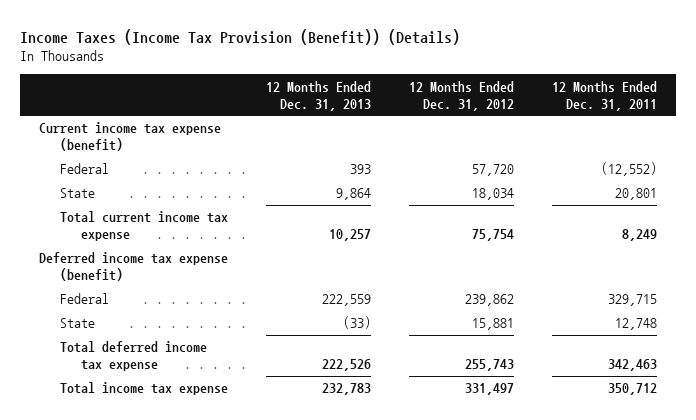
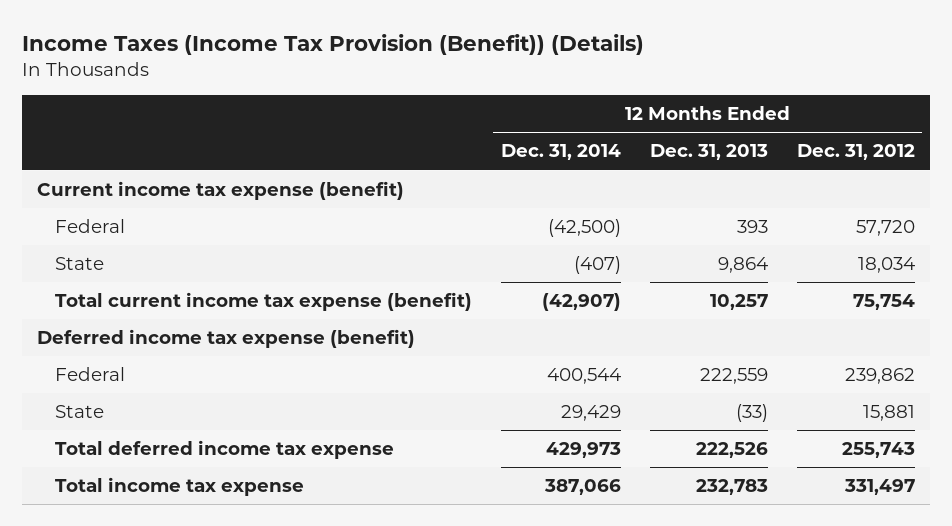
[551,80,657,111] 12 Months Ended Dec. 31, 2011 -> none
none -> [500,144,621,161] Dec. 31, 2014
[59,211,228,242] Total current income tax expense -> [54,292,472,312] Total current income tax expense (benefit)

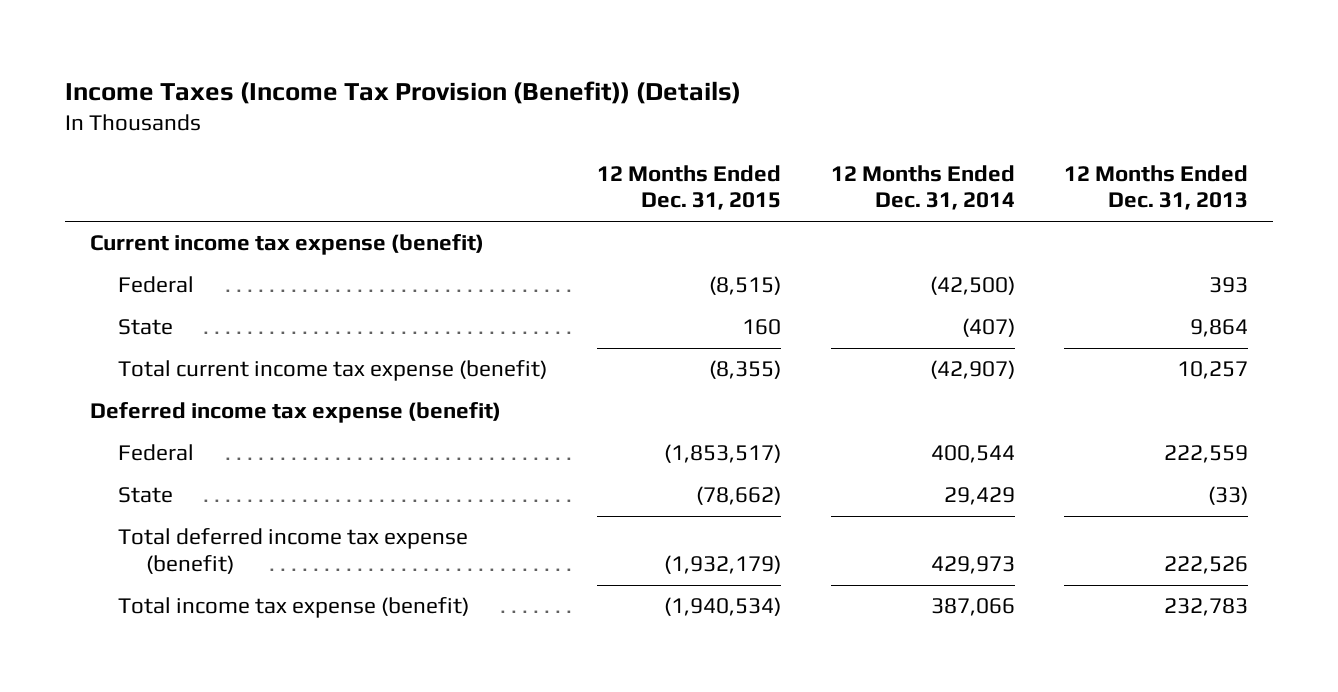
[796,144,915,161] Dec. 31, 2012 -> none
none -> [596,164,781,211] 12 Months Ended Dec. 31, 2015
[54,440,394,460] Total deferred income tax expense -> [117,528,468,575] Total deferred income tax expense (benefit)
[54,477,304,497] Total income tax expense -> [117,597,469,619] Total income tax expense (benefit)

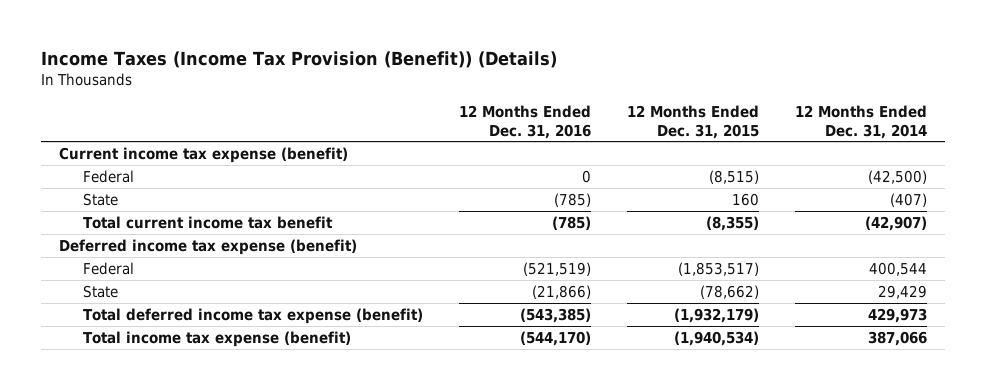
[1064,164,1249,211] 12 Months Ended Dec. 31, 2013 -> none
none -> [458,105,591,139] 12 Months Ended Dec. 31, 2016
[117,360,547,382] Total current income tax expense (benefit) -> [82,215,333,229] Total current income tax benefit

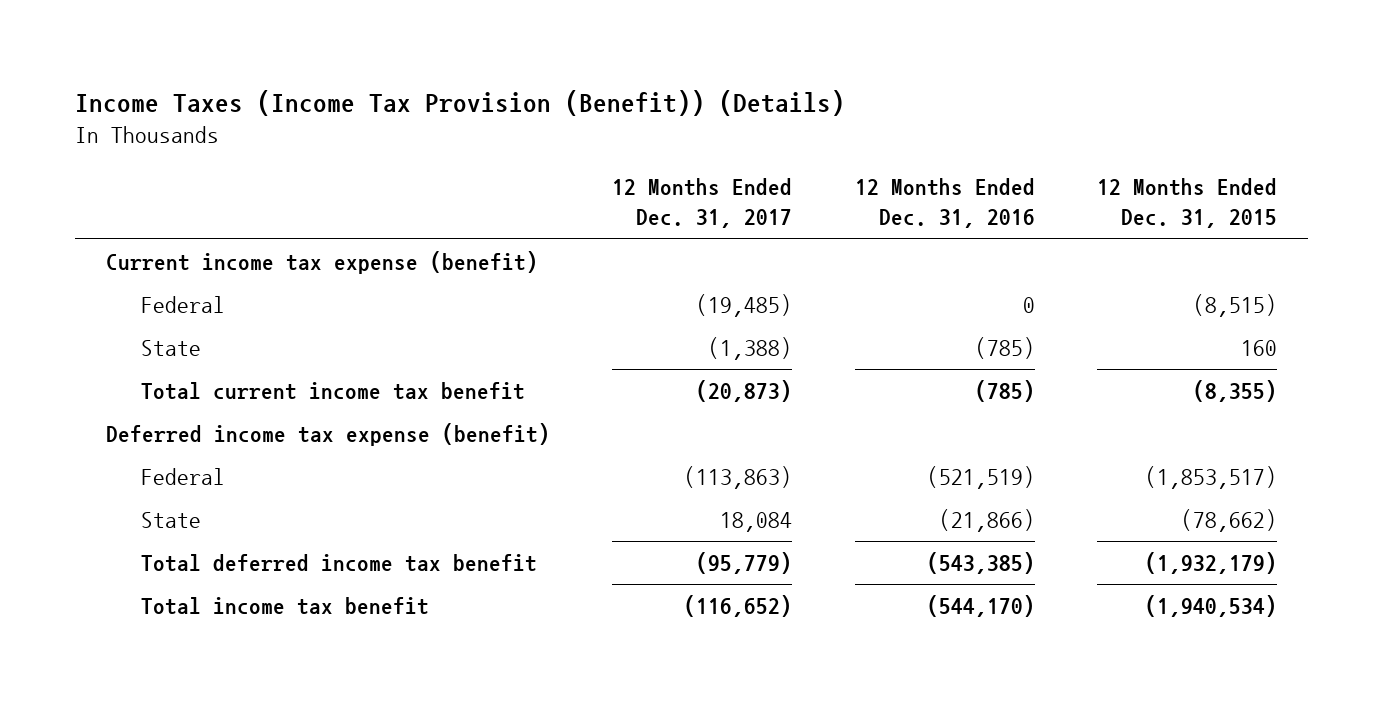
[795,105,928,139] 12 Months Ended Dec. 31, 2014 -> none
none -> [612,178,793,229] 12 Months Ended Dec. 31, 2017
[82,307,423,324] Total deferred income tax expense (benefit) -> [140,554,537,573] Total deferred income tax benefit
[82,330,351,347] Total income tax expense (benefit) -> [140,597,429,616] Total income tax benefit

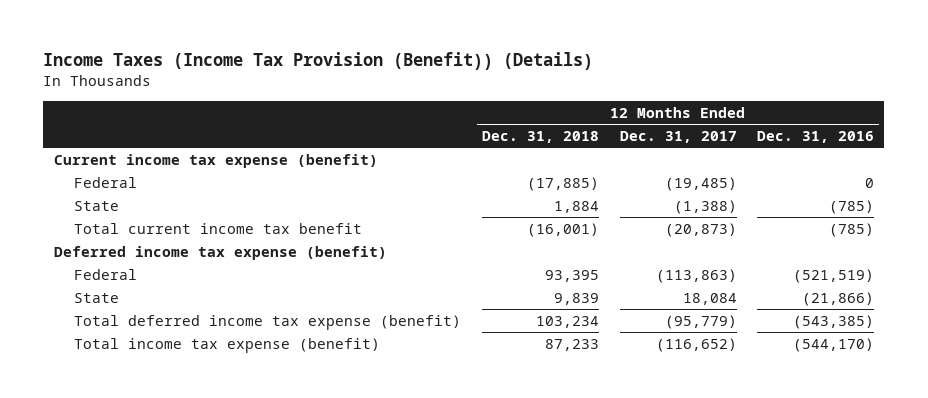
[1096,178,1277,229] 12 Months Ended Dec. 31, 2015 -> none
none -> [482,130,600,143] Dec. 31, 2018
[140,554,537,573] Total deferred income tax benefit -> [74,314,462,330] Total deferred income tax expense (benefit)
[140,597,429,616] Total income tax benefit -> [74,337,381,353] Total income tax expense (benefit)

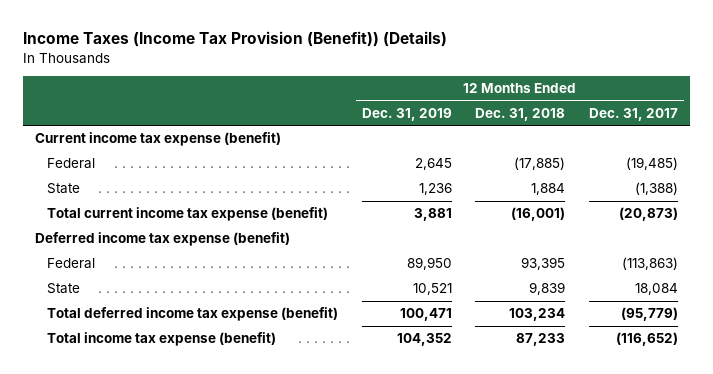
[757,130,875,143] Dec. 31, 2016 -> none
none -> [361,107,452,121] Dec. 31, 2019
[74,222,363,234] Total current income tax benefit -> [46,207,328,222] Total current income tax expense (benefit)

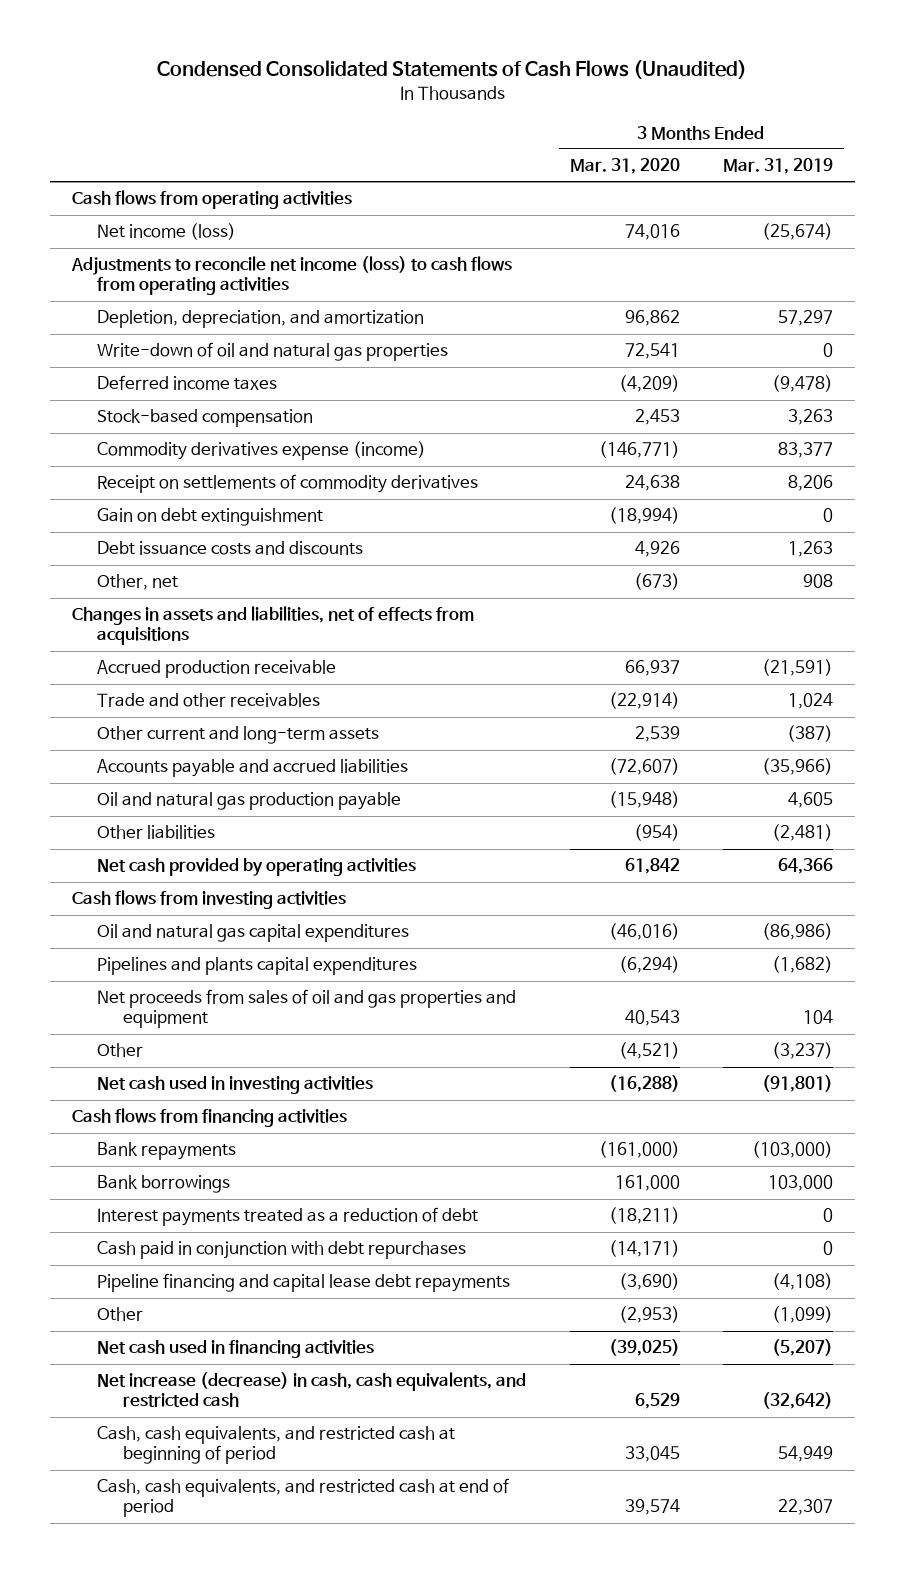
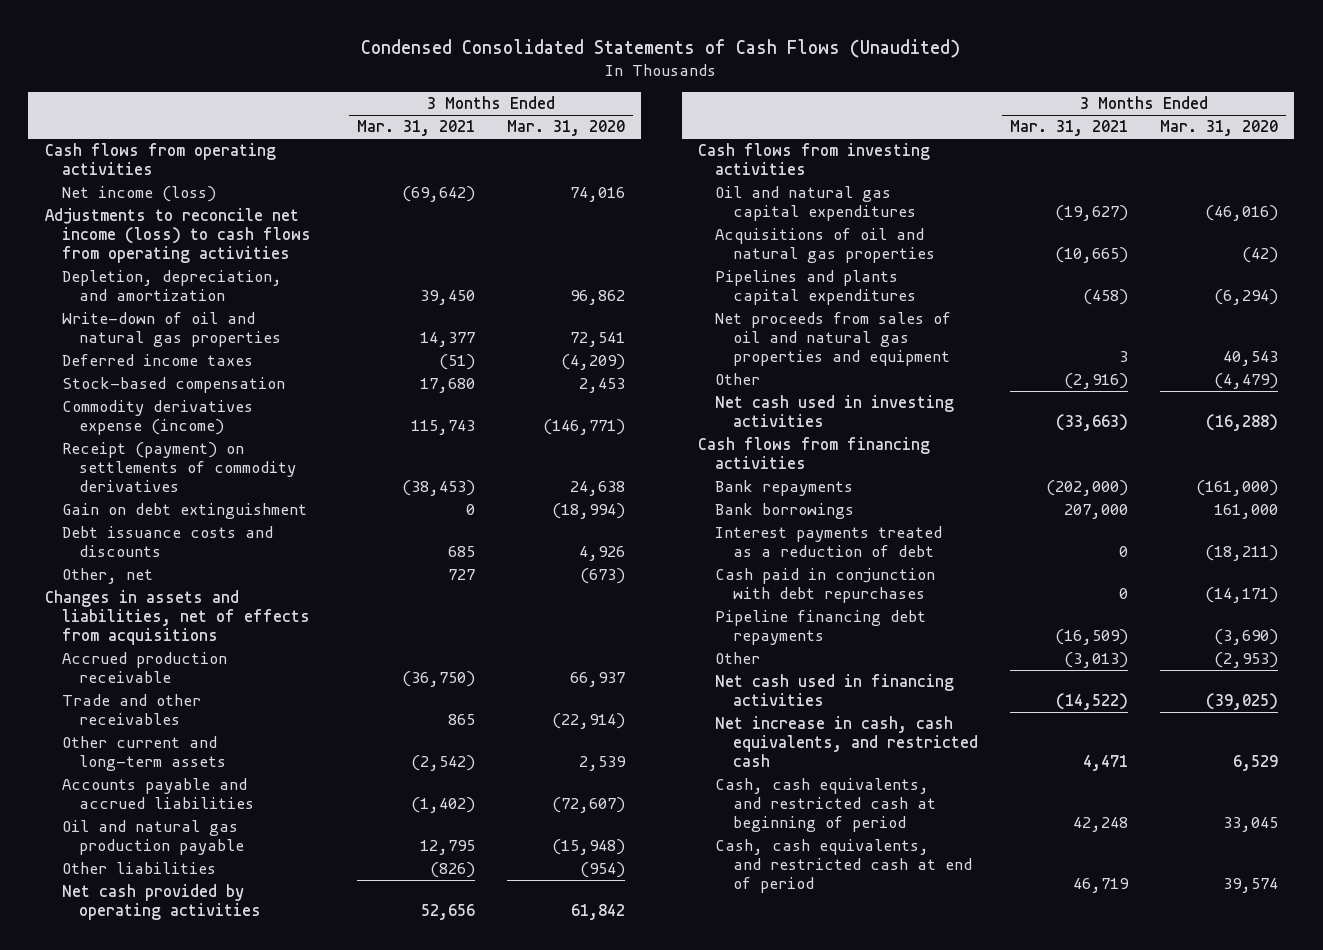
[722,158,833,175] Mar. 31, 2019 -> none
none -> [356,120,475,137] Mar. 31, 2021
[97,474,479,494] Receipt on settlements of commodity derivatives -> [61,442,297,493] Receipt (payment) on settlements of commodity derivatives
none -> [715,228,935,264] Acquisitions of oil and natural gas properties
[97,989,517,1029] Net proceeds from sales of oil and gas properties and equipment -> [715,312,952,367] Net proceeds from sales of oil and natural gas properties and equipment
[618,1042,680,1060] (4,521) -> [1214,373,1279,390] (4,479)
[97,1273,511,1293] Pipeline financing and capital lease debt repayments -> [715,610,927,646] Pipeline financing debt repayments
[97,1372,527,1408] Net increase (decrease) in cash, cash equivalents, and restricted cash -> [715,716,978,768] Net increase in cash, cash equivalents, and restricted cash

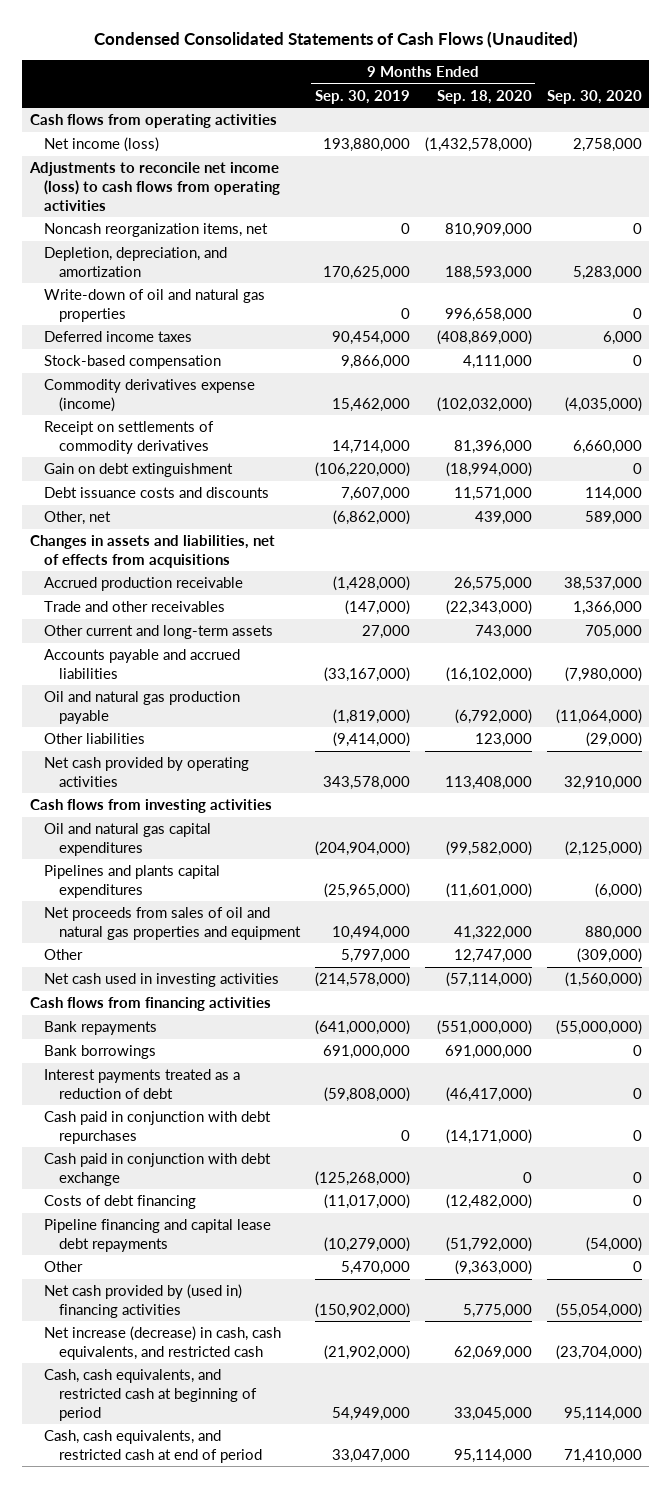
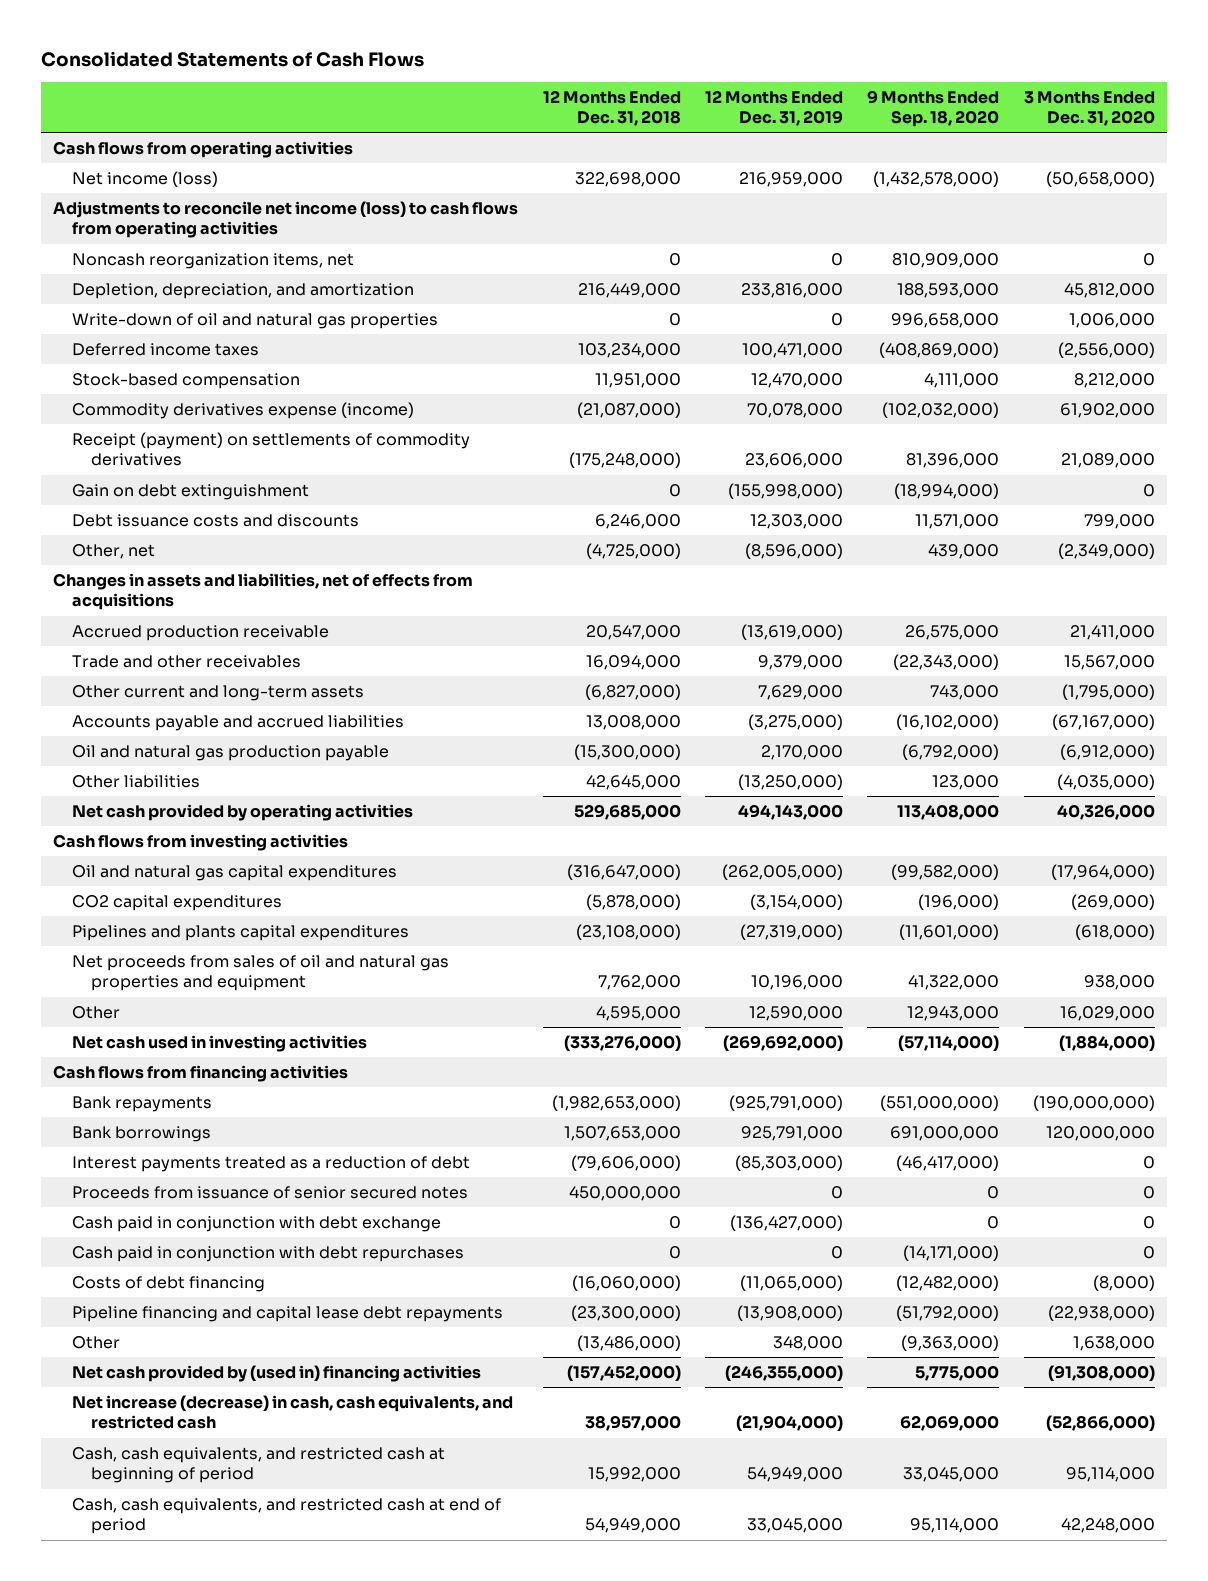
[93,31,578,49] Condensed Consolidated Statements of Cash Flows (Unaudited) -> [40,50,424,67] Consolidated Statements of Cash Flows
[314,89,410,104] Sep. 30, 2019 -> none
[546,89,642,104] Sep. 30, 2020 -> none
none -> [542,89,681,127] 12 Months Ended Dec. 31, 2018
none -> [704,89,843,127] 12 Months Ended Dec. 31, 2019
none -> [1023,90,1155,127] 3 Months Ended Dec. 31, 2020
[44,421,215,454] Receipt on settlements of commodity derivatives -> [72,432,471,467] Receipt (payment) on settlements of commodity derivatives
none -> [72,895,283,912] CO2 capital expenditures
[453,949,532,964] 12,747,000 -> [907,1006,1000,1022] 12,943,000
none -> [72,1186,469,1200] Proceeds from issuance of senior secured notes
[44,1111,272,1144] Cash paid in conjunction with debt repurchases -> [72,1246,465,1263] Cash paid in conjunction with debt repurchases

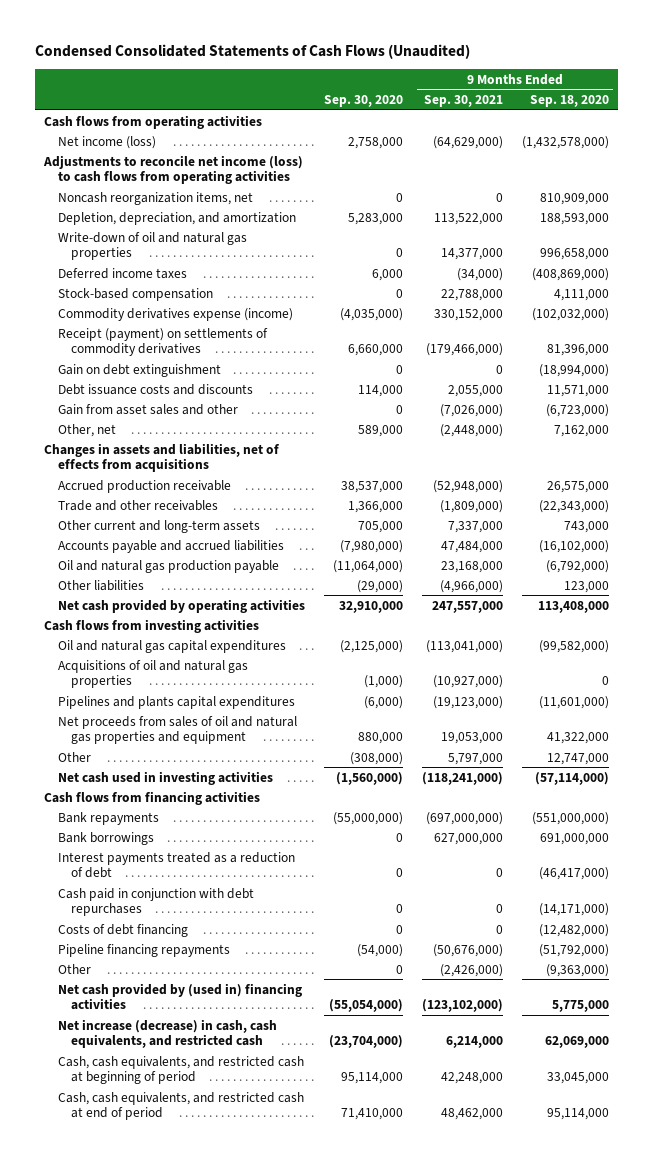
[40,50,424,67] Consolidated Statements of Cash Flows -> [34,43,470,59] Condensed Consolidated Statements of Cash Flows (Unaudited)
[542,89,681,127] 12 Months Ended Dec. 31, 2018 -> none
[704,89,843,127] 12 Months Ended Dec. 31, 2019 -> none
[1023,90,1155,127] 3 Months Ended Dec. 31, 2020 -> none
none -> [323,94,403,107] Sep. 30, 2020
none -> [423,94,503,107] Sep. 30, 2021
none -> [57,403,238,415] Gain from asset sales and other
[928,544,1000,560] 439,000 -> [553,424,609,437] 7,162,000
[72,895,283,912] CO2 capital expenditures -> none
none -> [57,659,248,689] Acquisitions of oil and natural gas properties
[907,1006,1000,1022] 12,943,000 -> [546,752,609,765] 12,747,000
[72,1186,469,1200] Proceeds from issuance of senior secured notes -> none
[72,1216,442,1233] Cash paid in conjunction with debt exchange -> none
[72,1306,504,1323] Pipeline financing and capital lease debt repayments -> [57,943,230,957] Pipeline financing repayments

